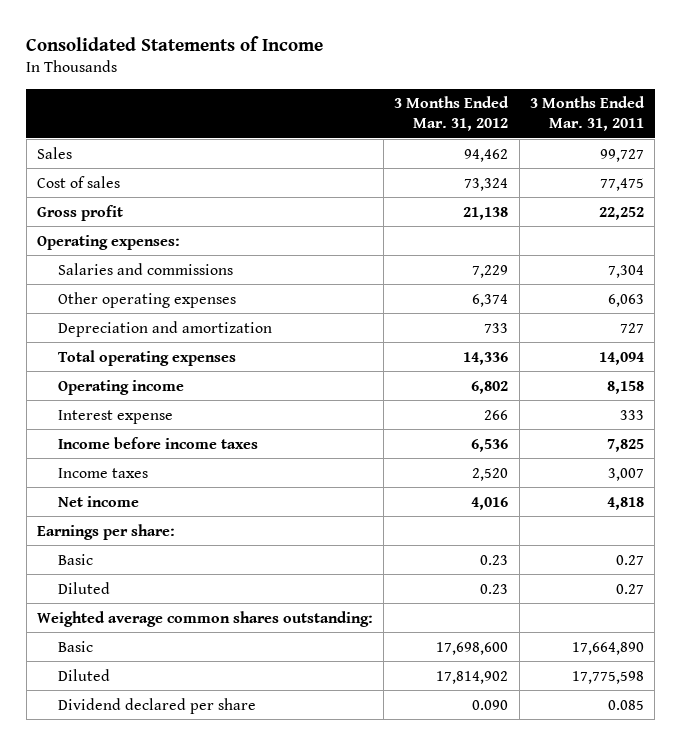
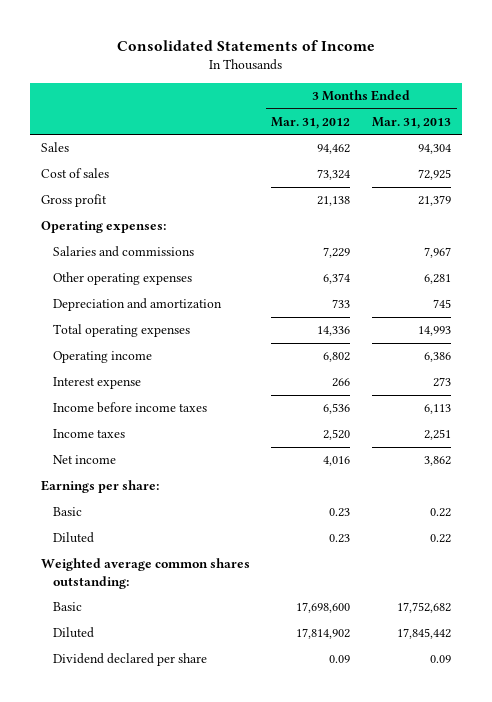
[529,96,645,132] 3 Months Ended Mar. 31, 2011 -> none
none -> [372,116,452,129] Mar. 31, 2013
[472,699,509,710] 0.090 -> [329,655,351,664] 0.09

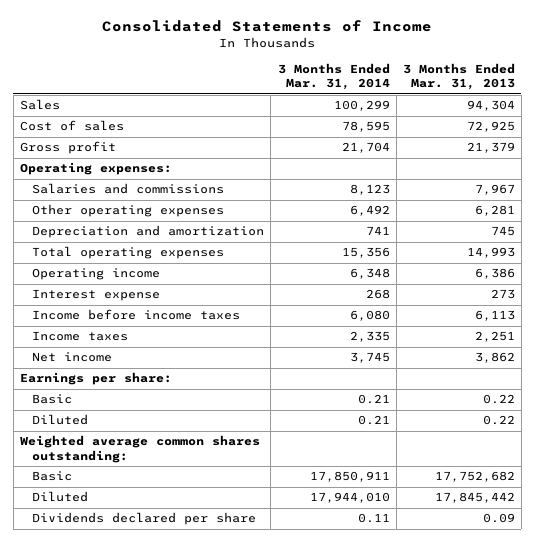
[271,116,351,129] Mar. 31, 2012 -> none
none -> [277,62,390,91] 3 Months Ended Mar. 31, 2014
[52,653,207,667] Dividend declared per share -> [32,512,257,526] Dividends declared per share

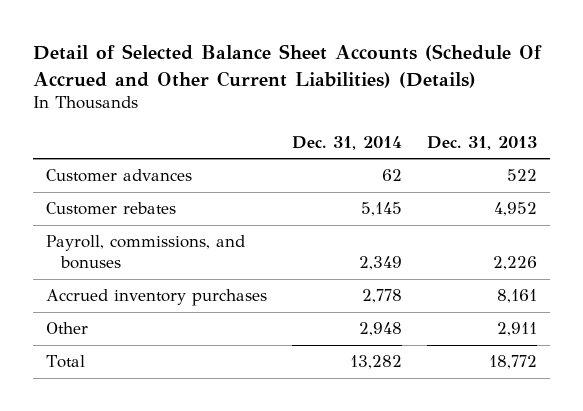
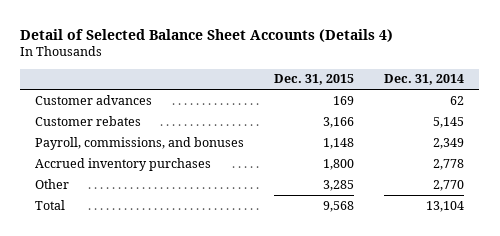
[33,44,543,88] Detail of Selected Balance Sheet Accounts (Schedule Of Accrued and Other Current Liabilities) (Details) -> [20,28,394,42] Detail of Selected Balance Sheet Accounts (Details 4)
[427,135,538,150] Dec. 31, 2013 -> none
none -> [274,74,355,86] Dec. 31, 2015
[359,322,403,337] 2,948 -> [433,179,465,191] 2,770
[350,355,403,370] 13,282 -> [426,200,465,212] 13,104

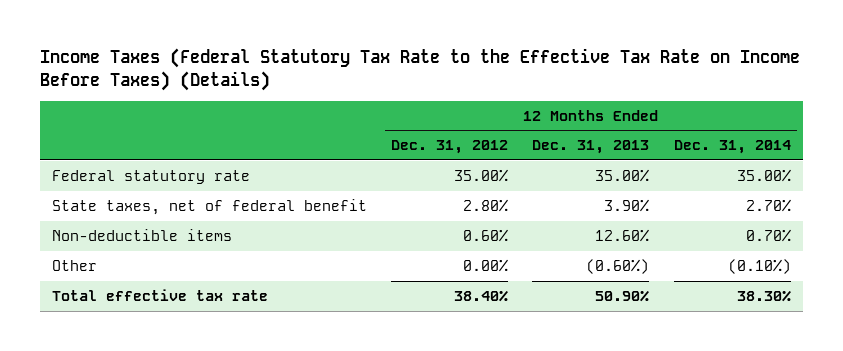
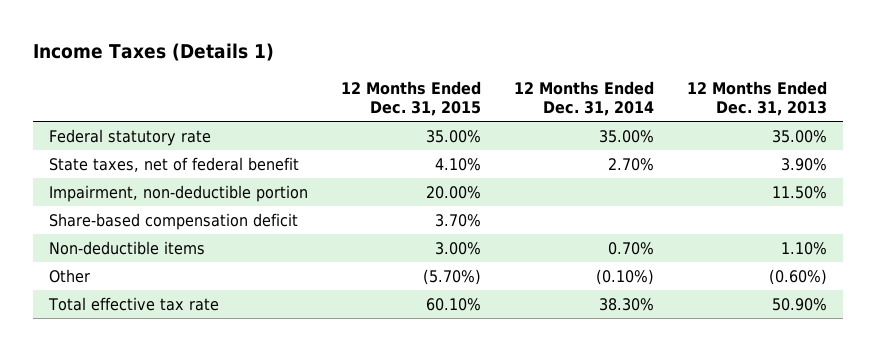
[39,47,800,91] Income Taxes (Federal Statutory Tax Rate to the Effective Tax Rate on Income Before Taxes) (Details) -> [32,42,274,61] Income Taxes (Details 1)
[391,140,509,155] Dec. 31, 2012 -> none
none -> [341,80,482,117] 12 Months Ended Dec. 31, 2015
none -> [49,184,309,202] Impairment, non-deductible portion
none -> [49,212,299,230] Share-based compensation deficit
[595,229,650,243] 12.60% -> [780,241,827,255] 1.10%

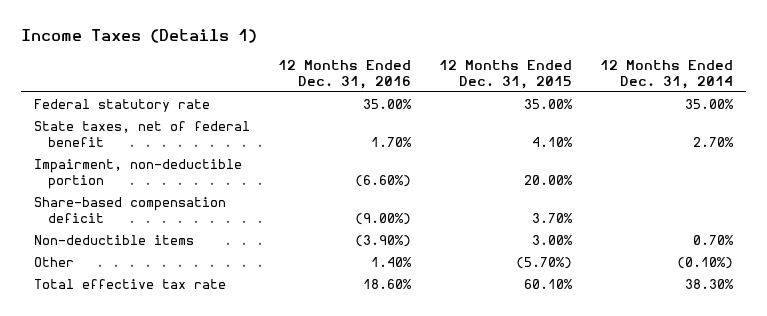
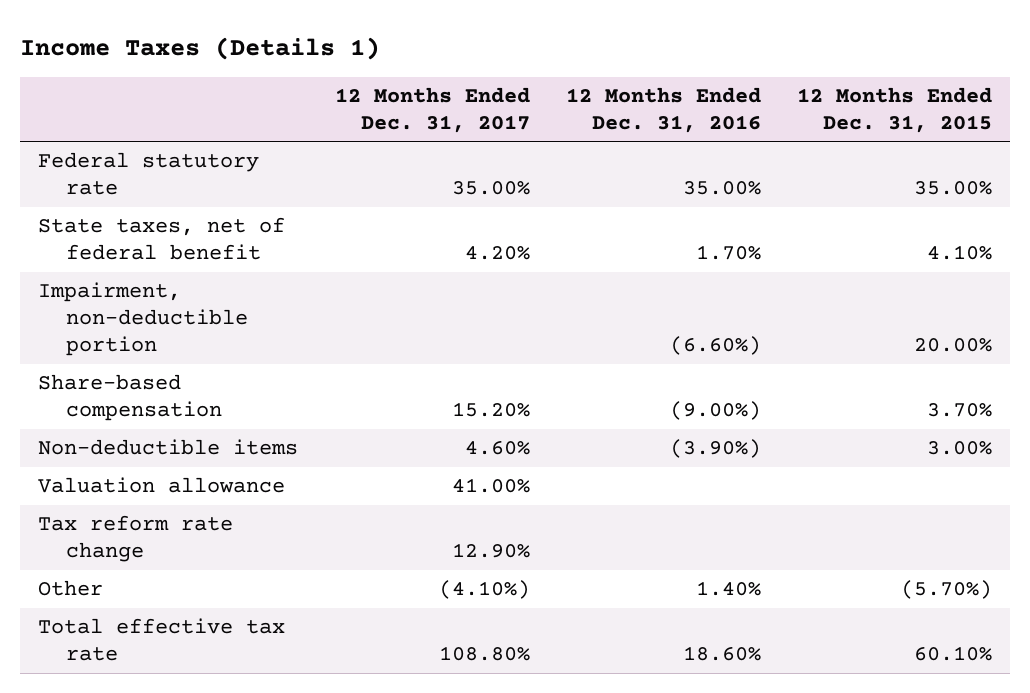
[599,59,733,89] 12 Months Ended Dec. 31, 2014 -> none
none -> [334,86,530,134] 12 Months Ended Dec. 31, 2017
[34,196,227,223] Share-based compensation deficit -> [38,374,223,422] Share-based compensation
none -> [38,477,286,494] Valuation allowance
none -> [38,515,234,563] Tax reform rate change

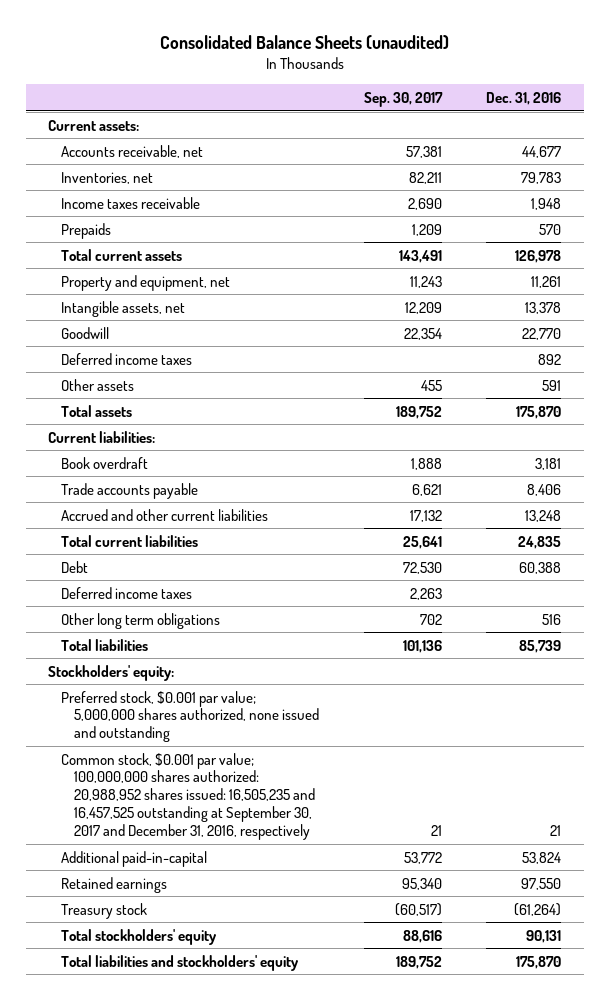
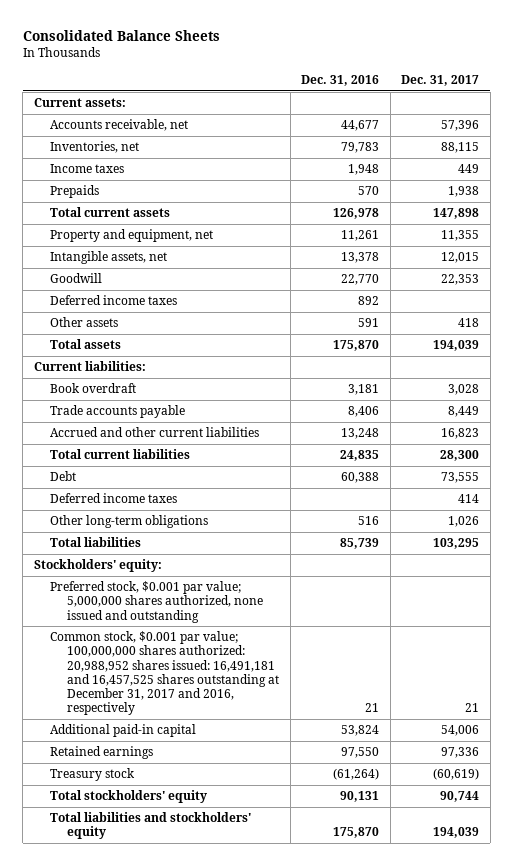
[159,35,449,50] Consolidated Balance Sheets (unaudited) -> [22,29,220,41] Consolidated Balance Sheets
[363,92,443,108] Sep. 30, 2017 -> none
none -> [401,74,480,86] Dec. 31, 2017
[61,196,201,209] Income taxes receivable -> [50,164,125,174] Income taxes
[61,612,221,629] Other long term obligations -> [50,515,209,529] Other long-term obligations
[61,752,316,840] Common stock, $0.001 par value; 100,000,000 shares authorized: 20,988,952 shares issued: 16,505,235 and 16,457,525 outstanding at September 30, 2017 and December 31, 2016, respectively -> [50,631,279,715] Common stock, $0.001 par value; 100,000,000 shares authorized: 20,988,952 shares issued: 16,491,181 and 16,457,525 shares outstanding at December 31, 2017 and 2016, respectively
[61,850,208,867] Additional paid-in-capital -> [50,724,197,738] Additional paid-in capital

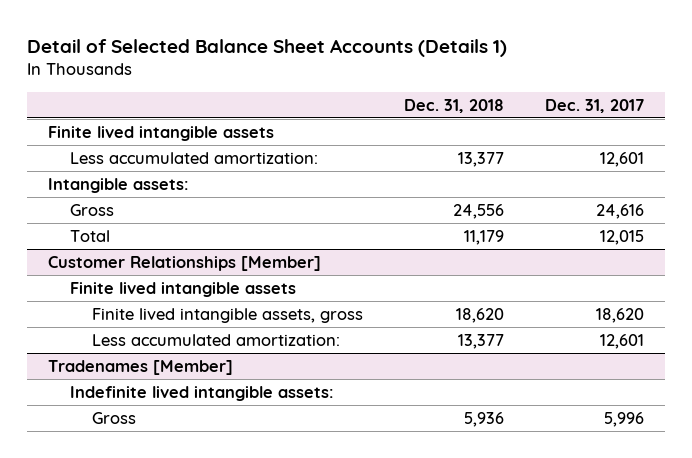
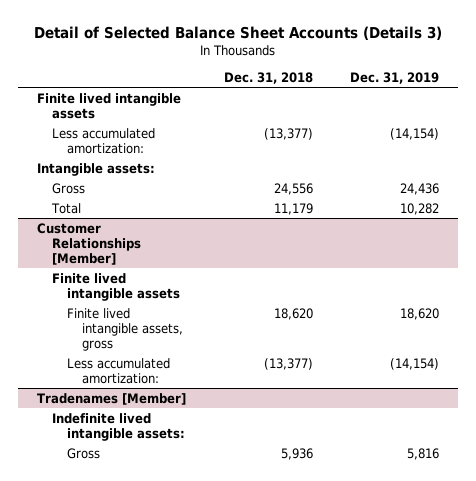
[27,38,508,57] Detail of Selected Balance Sheet Accounts (Details 1) -> [34,25,443,40] Detail of Selected Balance Sheet Accounts (Details 3)
[545,98,645,113] Dec. 31, 2017 -> none
none -> [350,72,440,85] Dec. 31, 2019
[457,151,504,167] 13,377 -> [263,127,313,140] (13,377)
[457,333,504,349] 13,377 -> [263,357,313,370] (13,377)

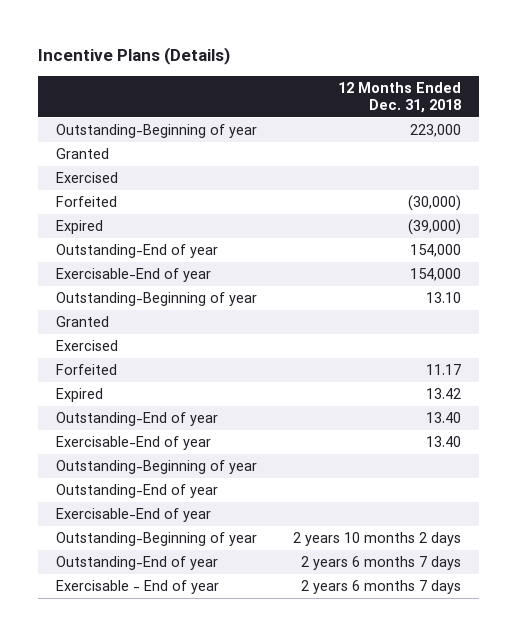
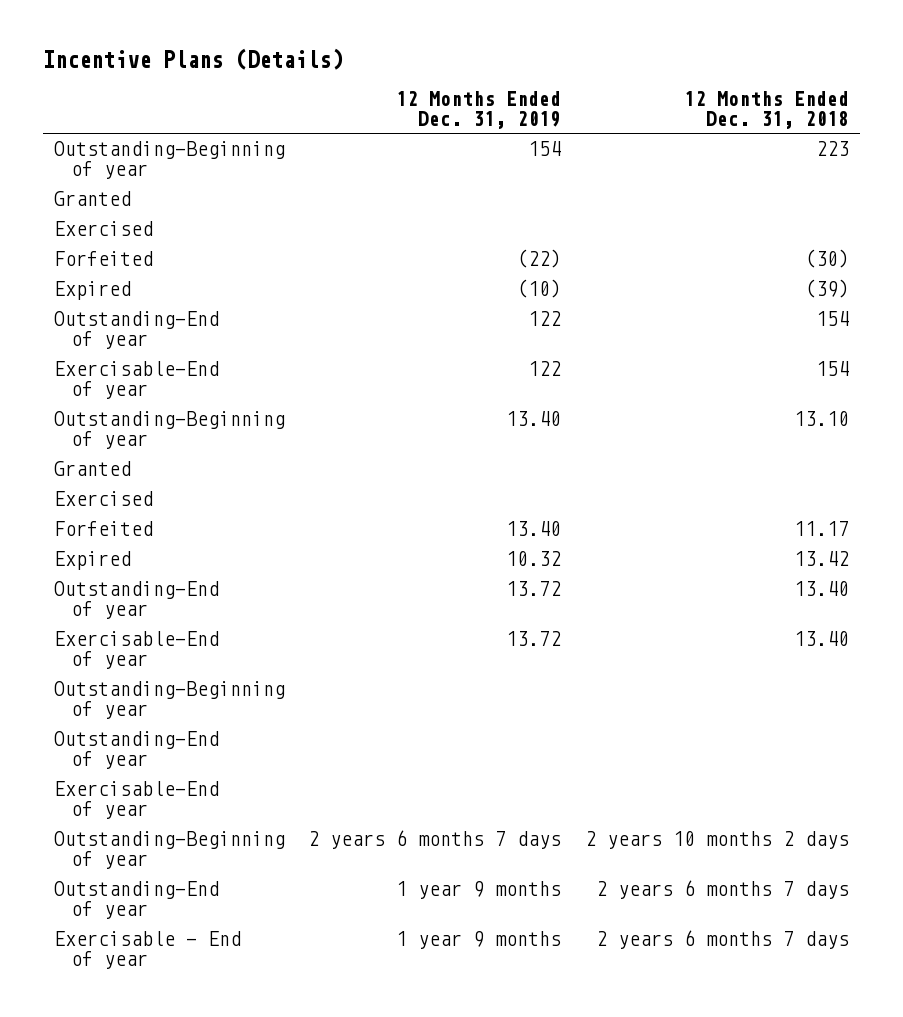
none -> [396,90,562,130] 12 Months Ended Dec. 31, 2019
[409,124,461,138] 223,000 -> [815,141,849,157] 223
[407,195,461,212] (30,000) -> [804,249,849,269] (30)
[407,219,461,236] (39,000) -> [804,279,849,299] (39)
[409,244,461,258] 154,000 -> [815,311,849,327] 154
[409,268,461,282] 154,000 -> [815,361,849,377] 154

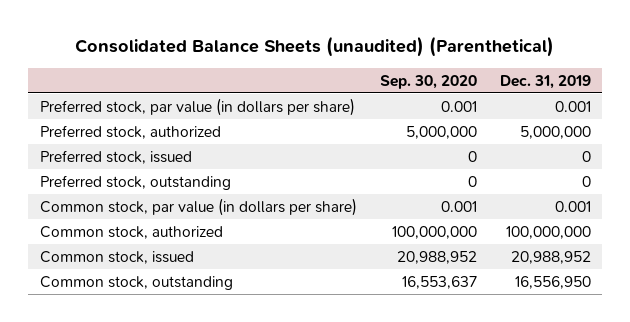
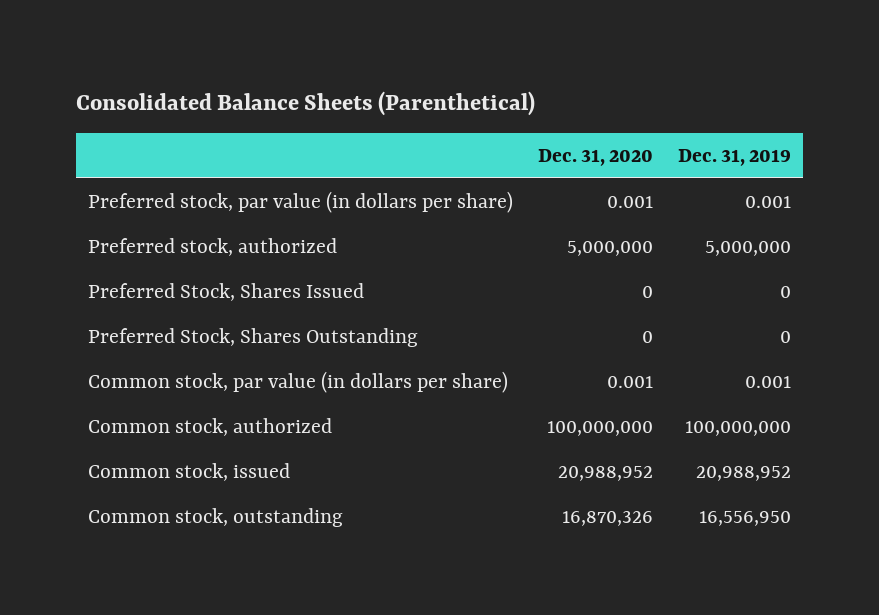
[75,36,555,58] Consolidated Balance Sheets (unaudited) (Parenthetical) -> [75,91,535,117] Consolidated Balance Sheets (Parenthetical)
[379,74,477,89] Sep. 30, 2020 -> none
none -> [537,148,653,166] Dec. 31, 2020
[39,149,192,164] Preferred stock, issued -> [88,282,365,301] Preferred Stock, Shares Issued
[39,174,231,190] Preferred stock, outstanding -> [88,327,419,347] Preferred Stock, Shares Outstanding

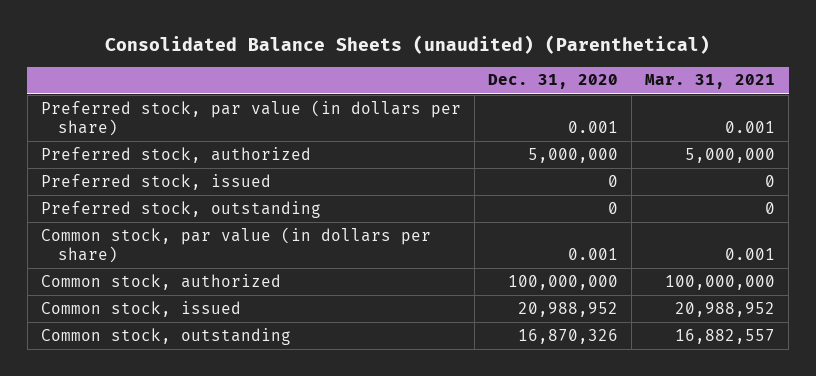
[75,91,535,117] Consolidated Balance Sheets (Parenthetical) -> [105,35,711,55] Consolidated Balance Sheets (unaudited) (Parenthetical)
[677,148,791,166] Dec. 31, 2019 -> none
none -> [645,74,776,90] Mar. 31, 2021
[88,282,365,301] Preferred Stock, Shares Issued -> [40,173,271,190] Preferred stock, issued
[88,327,419,347] Preferred Stock, Shares Outstanding -> [40,200,321,218] Preferred stock, outstanding

